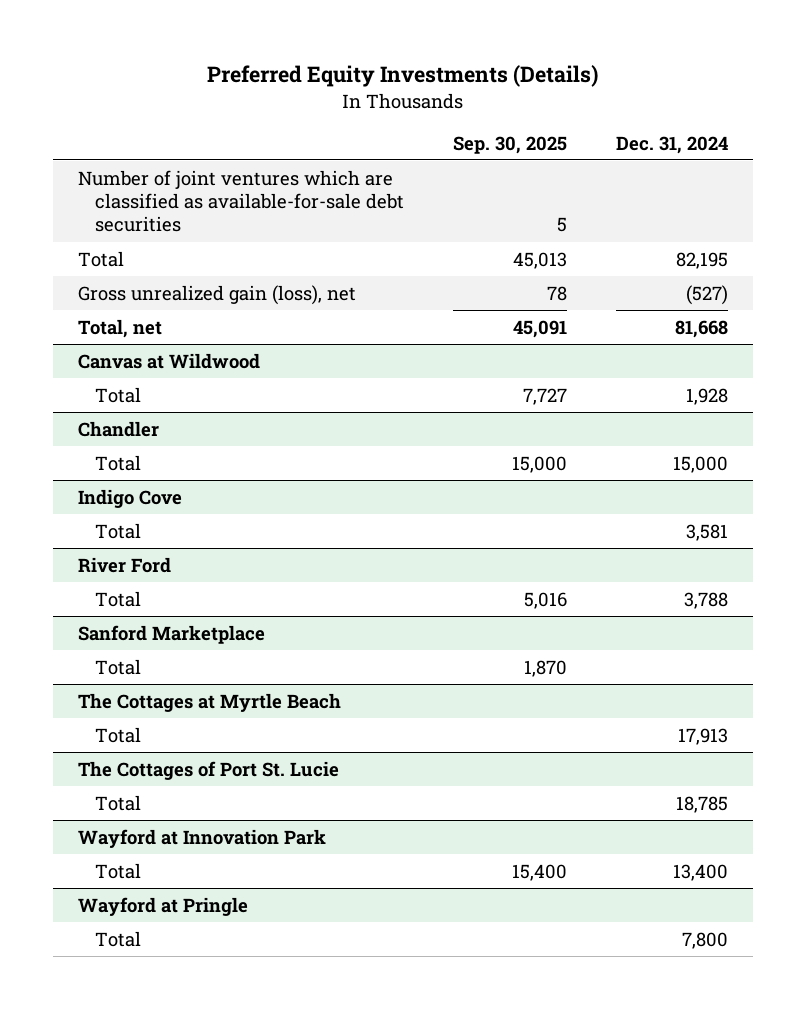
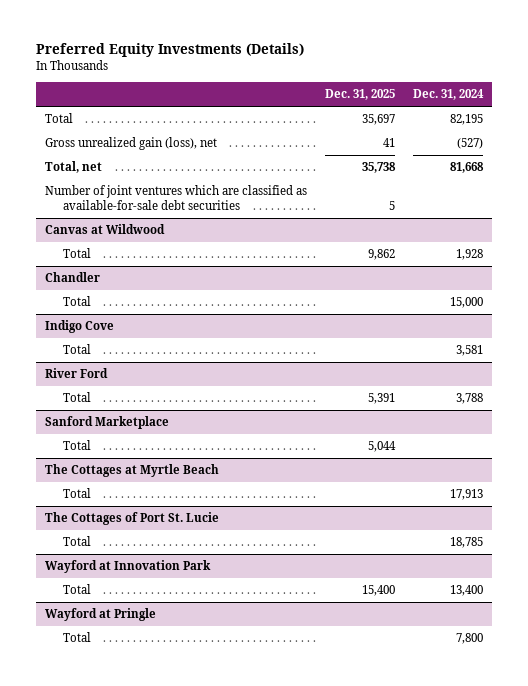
[453,135,568,154] Sep. 30, 2025 -> none
none -> [325,89,396,101] Dec. 31, 2025
[77,169,405,233] Number of joint ventures which are classified as available-for-sale debt securities -> [45,185,308,211] Number of joint ventures which are classified as available-for-sale debt securities

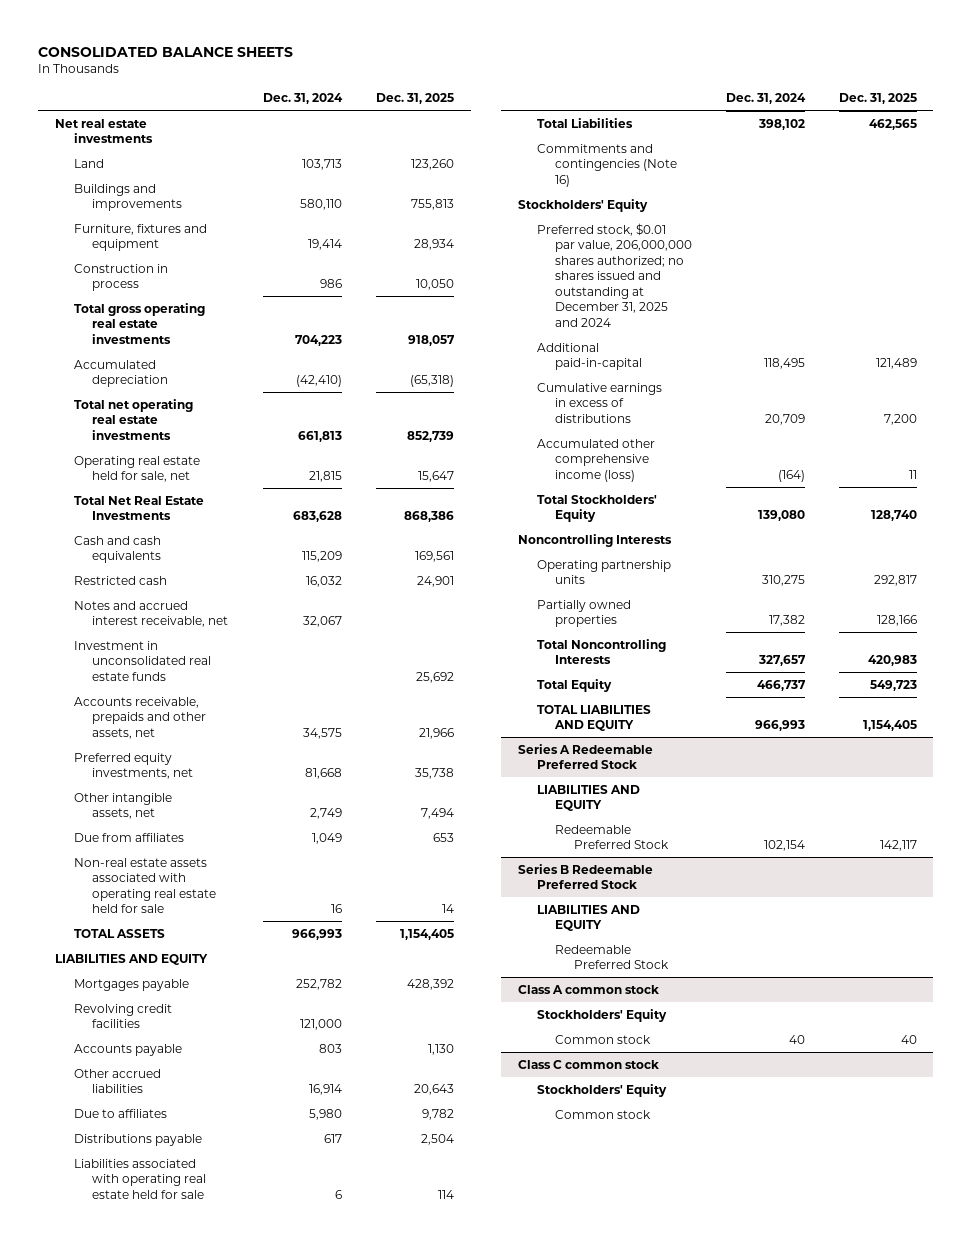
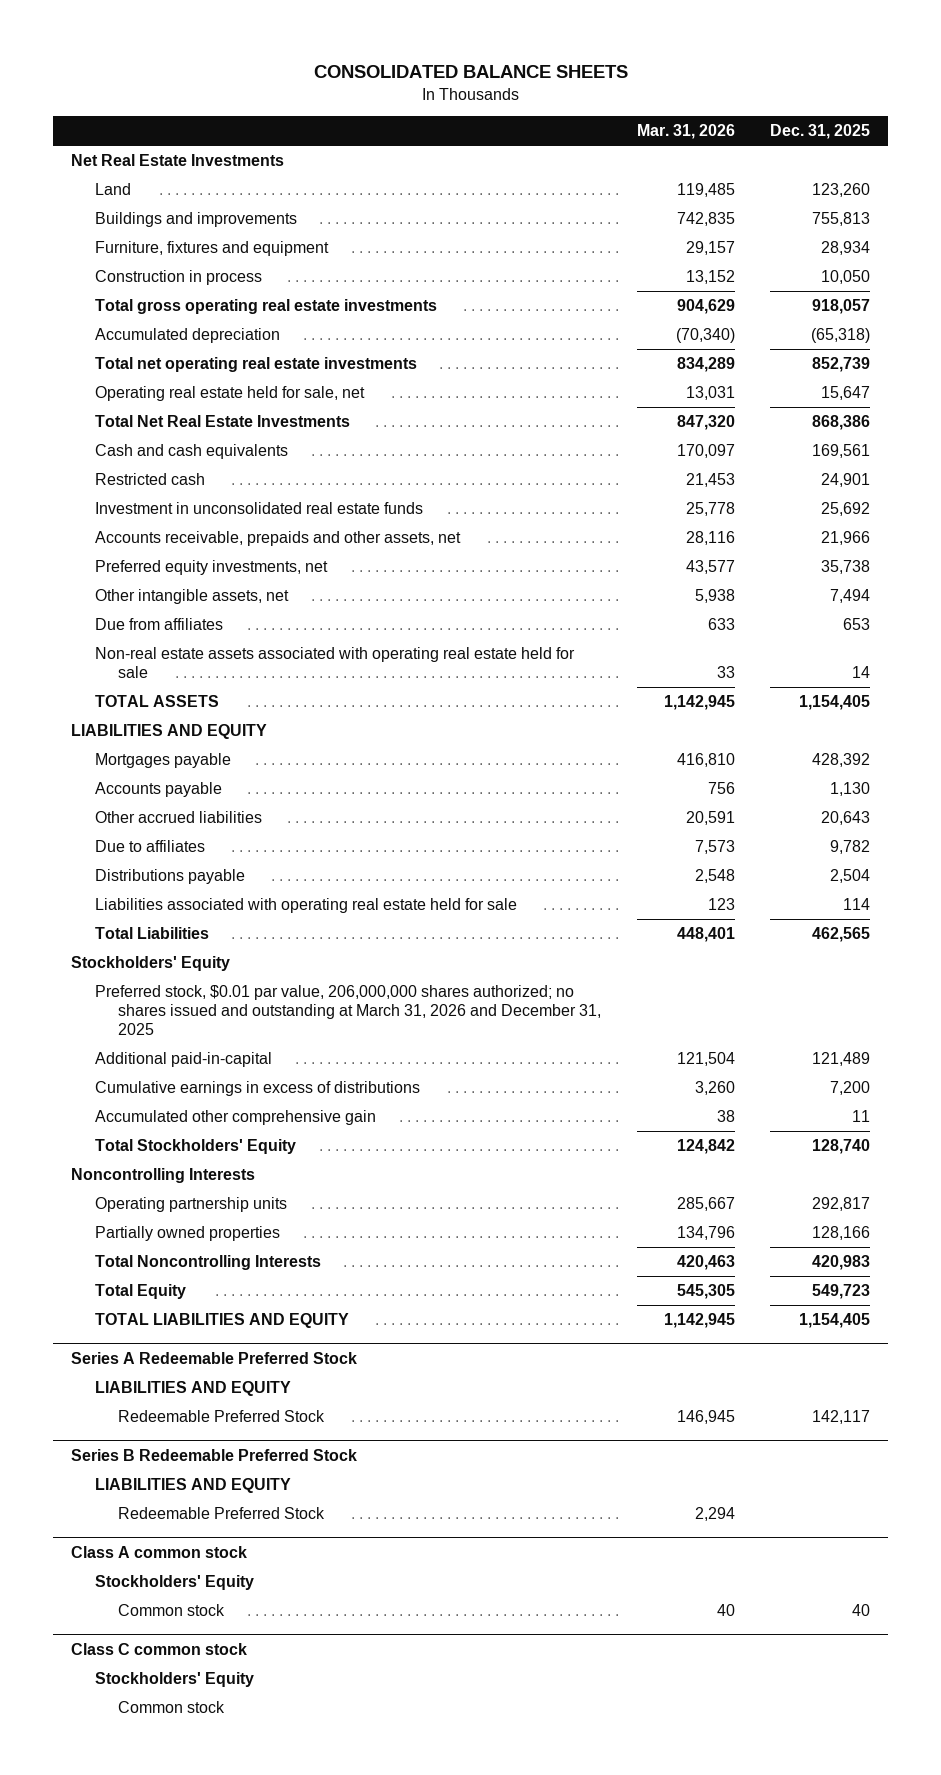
[262,93,343,105] Dec. 31, 2024 -> none
none -> [636,124,735,140] Mar. 31, 2026
[54,118,153,144] Net real estate investments -> [71,154,285,167] Net Real Estate Investments
[73,600,229,628] Notes and accrued interest receivable, net -> none
[73,1003,172,1029] Revolving credit facilities -> none
[536,143,678,187] Commitments and contingencies (Note 16) -> none
[536,222,693,327] Preferred stock, $0.01 par value, 206,000,000 shares authorized; no shares issued and outstanding at December 31, 2025 and 2024 -> [94,985,602,1035] Preferred stock, $0.01 par value, 206,000,000 shares authorized; no shares issued and outstanding at March 31, 2026 and December 31, 2025
[536,438,655,482] Accumulated other comprehensive income (loss) -> [94,1110,376,1126] Accumulated other comprehensive gain

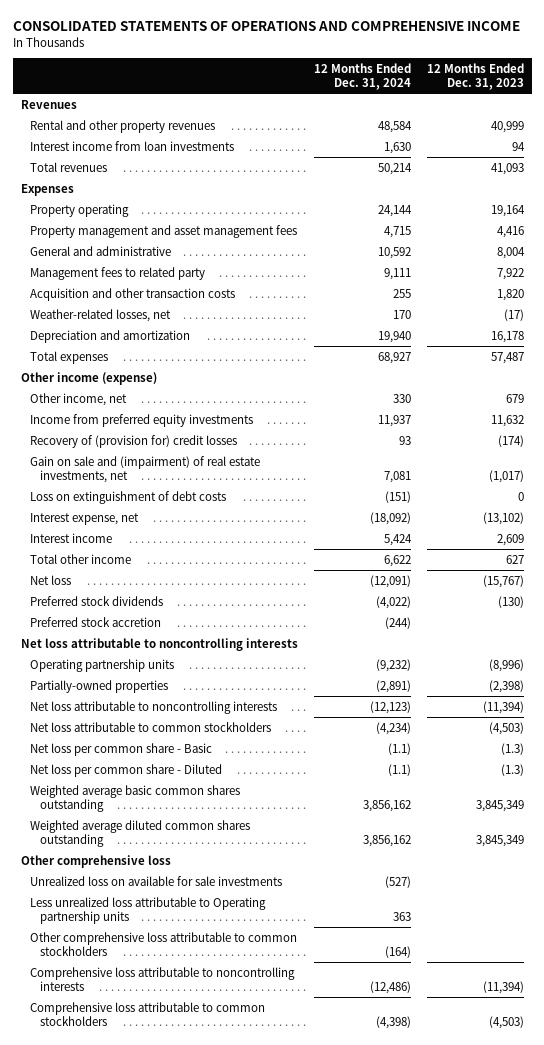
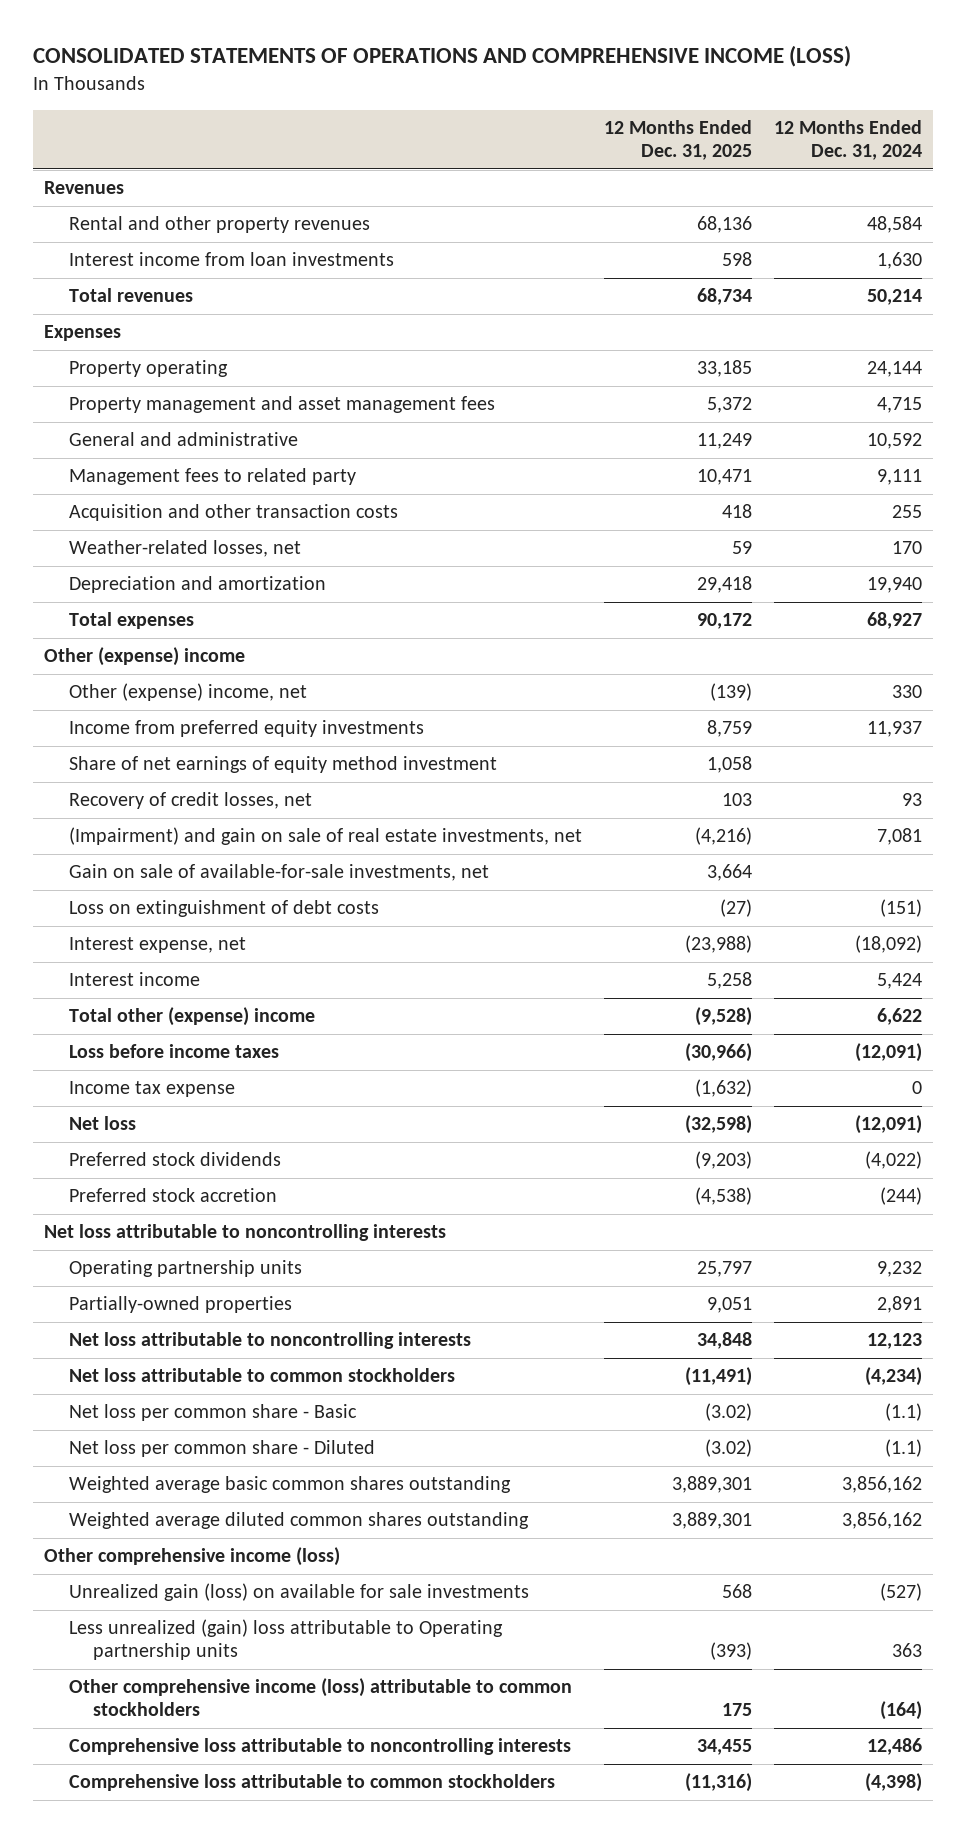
[12,20,520,31] CONSOLIDATED STATEMENTS OF OPERATIONS AND COMPREHENSIVE INCOME -> [32,45,851,68] CONSOLIDATED STATEMENTS OF OPERATIONS AND COMPREHENSIVE INCOME (LOSS)
[426,63,524,90] 12 Months Ended Dec. 31, 2023 -> none
none -> [603,120,752,161] 12 Months Ended Dec. 31, 2025
[20,371,157,385] Other income (expense) -> [43,647,245,667] Other (expense) income
[30,392,128,406] Other income, net -> [68,683,307,702] Other (expense) income, net
none -> [68,756,497,774] Share of net earnings of equity method investment
[30,434,238,448] Recovery of (provision for) credit losses -> [68,792,312,810] Recovery of credit losses, net
[30,455,261,483] Gain on sale and (impairment) of real estate investments, net -> [68,827,582,846] (Impairment) and gain on sale of real estate investments, net
none -> [68,864,489,882] Gain on sale of available-for-sale investments, net
[30,553,132,564] Total other income -> [68,1007,315,1027] Total other (expense) income
none -> [68,1044,279,1059] Loss before income taxes
none -> [68,1081,235,1098] Income tax expense
[375,658,411,672] (9,232) -> [876,1261,922,1278] 9,232
[375,679,411,693] (2,891) -> [876,1296,922,1314] 2,891
[369,700,411,714] (12,123) -> [866,1333,922,1350] 12,123
[20,854,171,868] Other comprehensive loss -> [43,1547,340,1567] Other comprehensive income (loss)
[30,875,283,886] Unrealized loss on available for sale investments -> [68,1583,529,1602] Unrealized gain (loss) on available for sale investments
[30,896,267,924] Less unrealized loss attributable to Operating partnership units -> [68,1619,503,1661] Less unrealized (gain) loss attributable to Operating partnership units
[30,931,298,956] Other comprehensive loss attributable to common stockholders -> [68,1678,572,1717] Other comprehensive income (loss) attributable to common stockholders
[369,980,411,994] (12,486) -> [866,1738,922,1756] 12,486

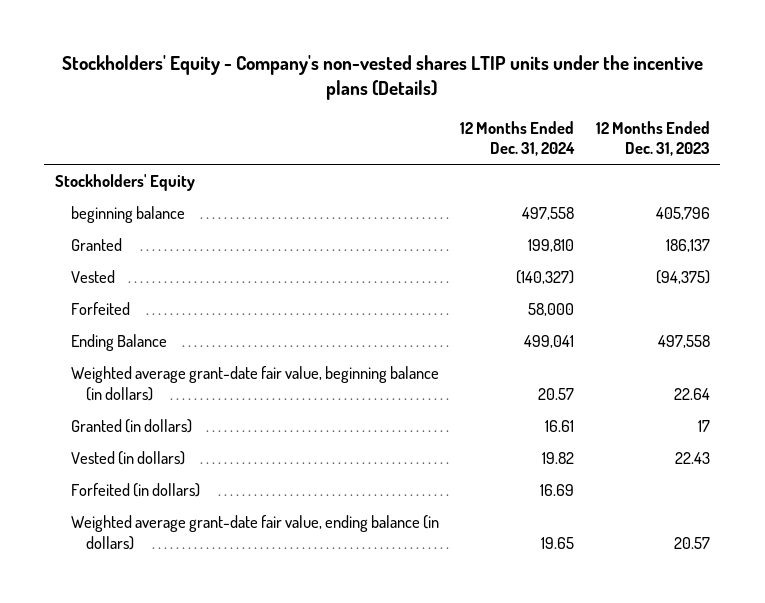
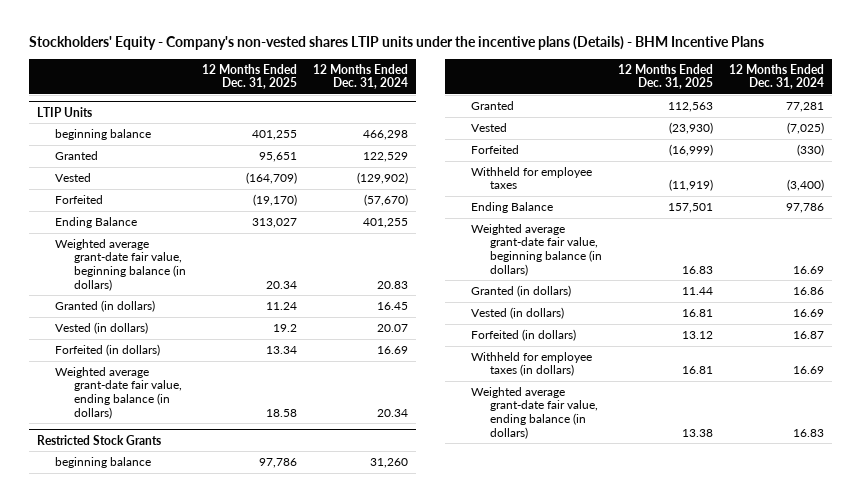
[62,54,704,101] Stockholders' Equity - Company's non-vested shares LTIP units under the incentive plans (Details) -> [28,35,764,50] Stockholders' Equity - Company's non-vested shares LTIP units under the incentive plans (Details) - BHM Incentive Plans
[595,120,710,157] 12 Months Ended Dec. 31, 2023 -> none
none -> [201,63,297,90] 12 Months Ended Dec. 31, 2025
[55,174,196,192] Stockholders' Equity -> none
none -> [36,106,92,117] LTIP Units
[522,207,575,221] 497,558 -> [362,129,408,140] 466,298
[528,239,575,253] 199,810 -> [362,151,408,162] 122,529
[516,270,575,285] (140,327) -> [356,171,408,184] (129,902)
[528,303,575,317] 58,000 -> [363,193,408,206] (57,670)
[524,335,575,349] 499,041 -> [362,217,408,228] 401,255
[538,387,575,400] 20.57 -> [376,280,408,289] 20.83
[545,420,575,433] 16.61 -> [376,301,408,310] 16.45
[542,452,575,465] 19.82 -> [376,323,408,332] 20.07
[541,536,575,549] 19.65 -> [376,408,408,417] 20.34
none -> [36,434,161,445] Restricted Stock Grants
none -> [55,456,152,468] beginning balance
none -> [471,100,515,110] Granted
none -> [471,122,508,132] Vested
none -> [471,144,520,154] Forfeited
none -> [471,166,593,190] Withheld for employee taxes
none -> [471,201,554,213] Ending Balance
none -> [471,223,602,276] Weighted average grant-date fair value, beginning balance (in dollars)
none -> [471,284,572,297] Granted (in dollars)
none -> [471,306,565,319] Vested (in dollars)
none -> [471,328,577,341] Forfeited (in dollars)
none -> [471,351,593,377] Withheld for employee taxes (in dollars)
none -> [471,386,598,439] Weighted average grant-date fair value, ending balance (in dollars)

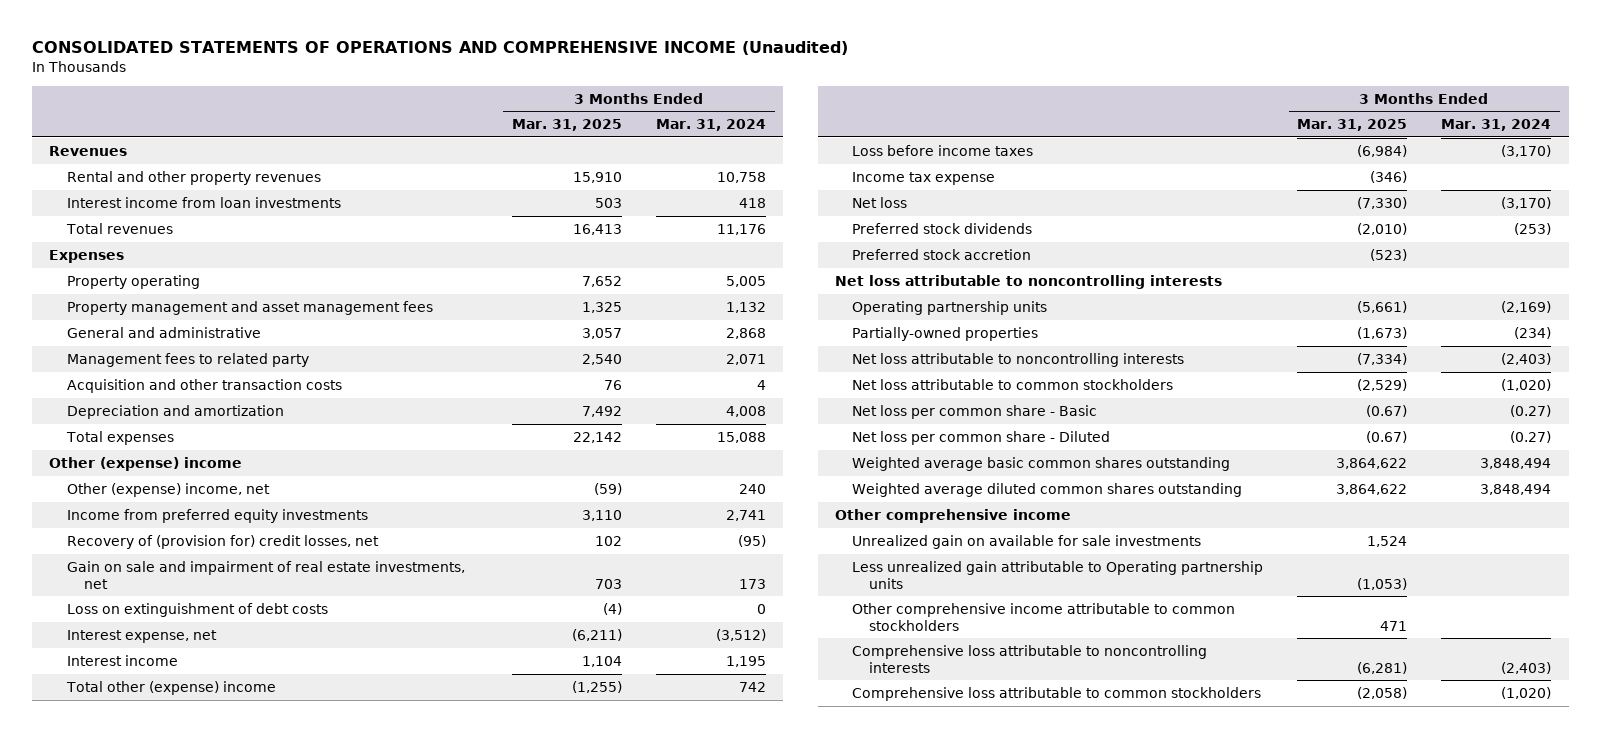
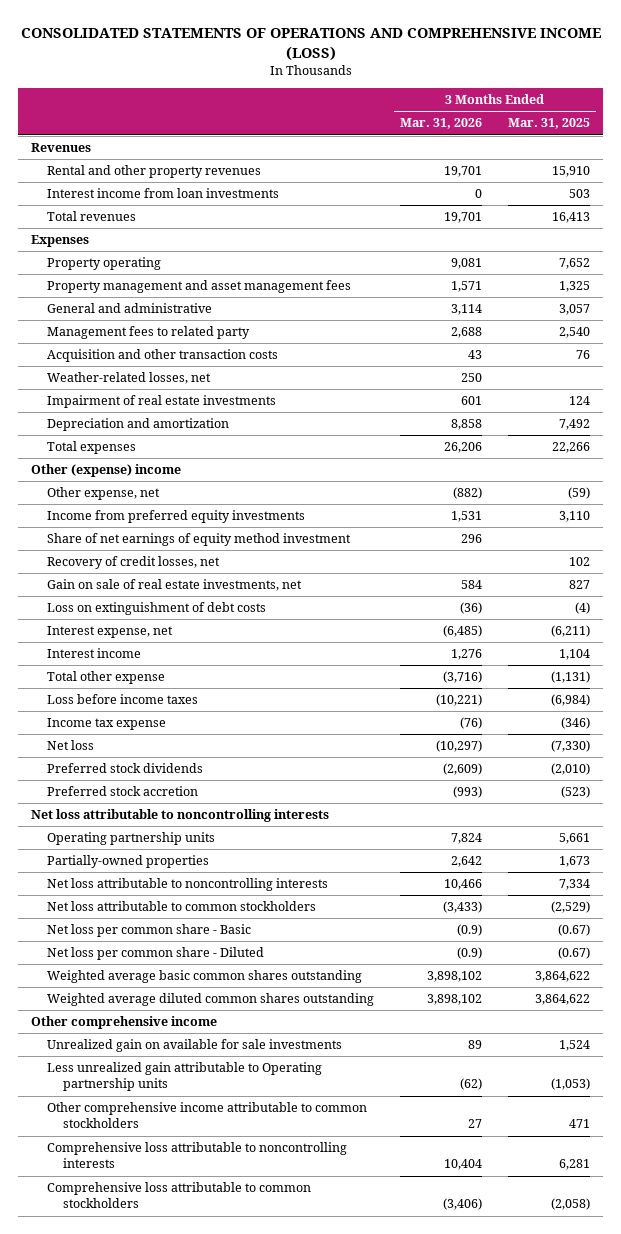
[32,41,849,56] CONSOLIDATED STATEMENTS OF OPERATIONS AND COMPREHENSIVE INCOME (Unaudited) -> [20,28,601,61] CONSOLIDATED STATEMENTS OF OPERATIONS AND COMPREHENSIVE INCOME (LOSS)
[656,119,767,132] Mar. 31, 2024 -> none
none -> [400,118,483,130] Mar. 31, 2026
none -> [47,372,212,385] Weather-related losses, net
none -> [47,395,277,409] Impairment of real estate investments
[572,431,622,443] 22,142 -> [551,442,590,454] 22,266
[66,482,270,497] Other (expense) income, net -> [47,487,161,501] Other expense, net
none -> [47,533,352,547] Share of net earnings of equity method investment
[66,534,379,549] Recovery of (provision for) credit losses, net -> [47,556,221,570] Recovery of credit losses, net
[66,560,465,589] Gain on sale and impairment of real estate investments, net -> [47,579,303,592] Gain on sale of real estate investments, net
[594,578,622,589] 703 -> [568,580,590,590] 827
[65,680,276,695] Total other (expense) income -> [47,671,166,685] Total other expense
[571,680,622,693] (1,255) -> [550,671,590,684] (1,131)
[1357,300,1408,313] (5,661) -> [558,833,590,845] 5,661
[1357,326,1408,339] (1,673) -> [558,856,590,868] 1,673
[1357,352,1408,365] (7,334) -> [558,879,590,891] 7,334
[1357,661,1408,674] (6,281) -> [558,1159,590,1171] 6,281

